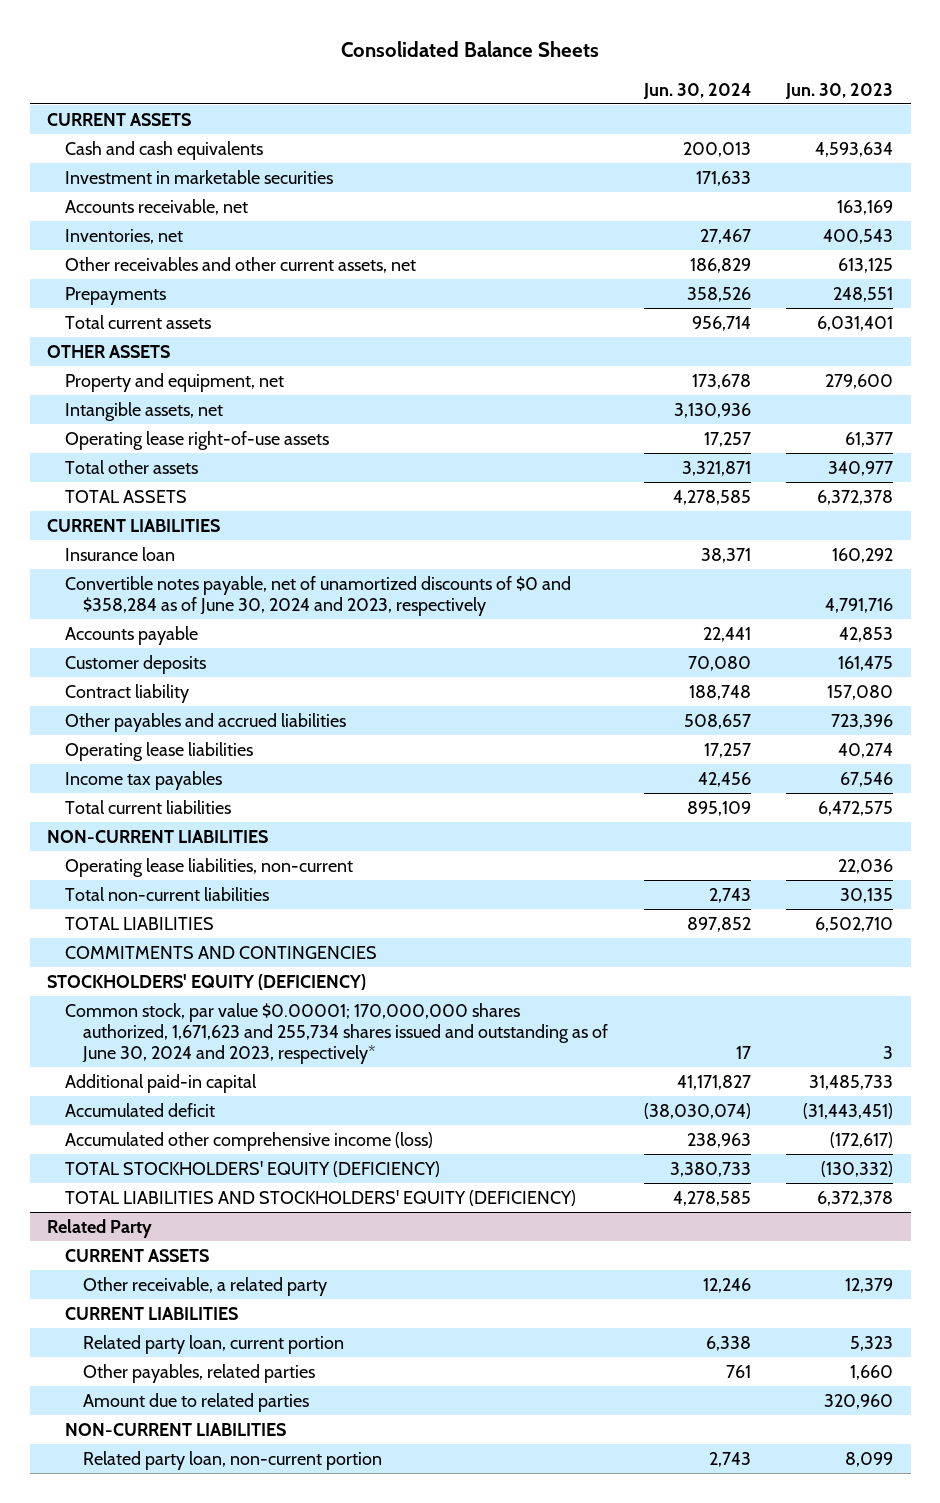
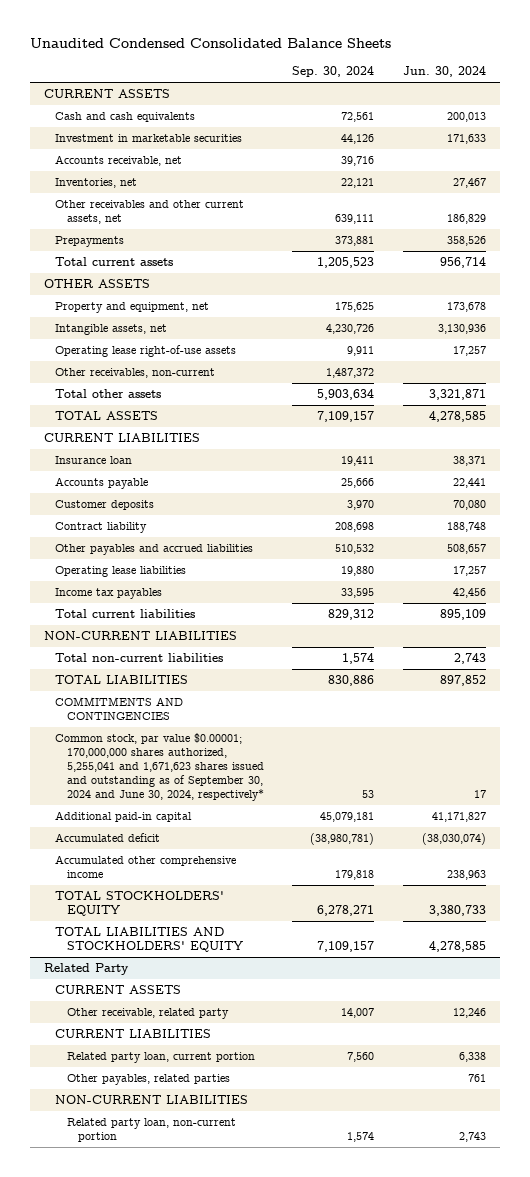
[341,41,600,58] Consolidated Balance Sheets -> [29,38,391,49] Unaudited Condensed Consolidated Balance Sheets
[785,82,894,99] Jun. 30, 2023 -> none
none -> [292,66,375,78] Sep. 30, 2024
none -> [55,368,216,379] Other receivables, non-current
[65,575,572,616] Convertible notes payable, net of unamortized discounts of $0 and $358,284 as of June 30, 2024 and 2023, respectively -> none
[65,857,354,877] Operating lease liabilities, non-current -> none
[47,973,367,990] STOCKHOLDERS' EQUITY (DEFICIENCY) -> none
[65,1002,609,1064] Common stock, par value $0.00001; 170,000,000 shares authorized, 1,671,623 and 255,734 shares issued and outstanding as of June 30, 2024 and 2023, respectively* -> [55,733,264,802] Common stock, par value $0.00001; 170,000,000 shares authorized, 5,255,041 and 1,671,623 shares issued and outstanding as of September 30, 2024 and June 30, 2024, respectively*
[65,1131,434,1151] Accumulated other comprehensive income (loss) -> [55,855,237,879] Accumulated other comprehensive income
[65,1160,441,1177] TOTAL STOCKHOLDERS' EQUITY (DEFICIENCY) -> [55,891,225,917] TOTAL STOCKHOLDERS' EQUITY
[65,1189,577,1206] TOTAL LIABILITIES AND STOCKHOLDERS' EQUITY (DEFICIENCY) -> [55,927,243,953] TOTAL LIABILITIES AND STOCKHOLDERS' EQUITY
[83,1276,328,1296] Other receivable, a related party -> [66,1008,229,1020] Other receivable, related party
[83,1392,310,1412] Amount due to related parties -> none

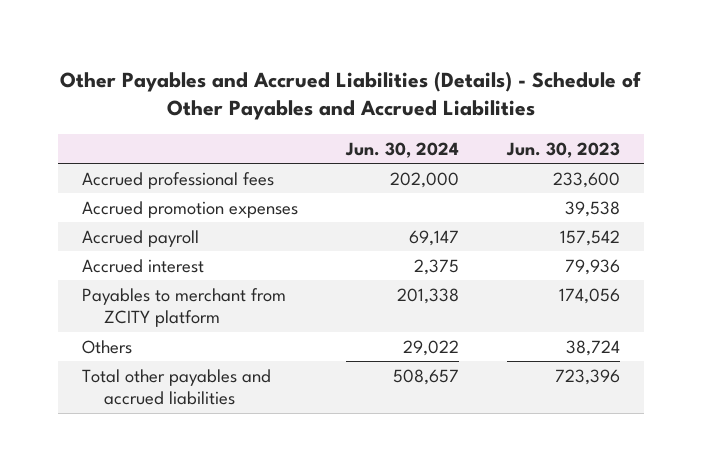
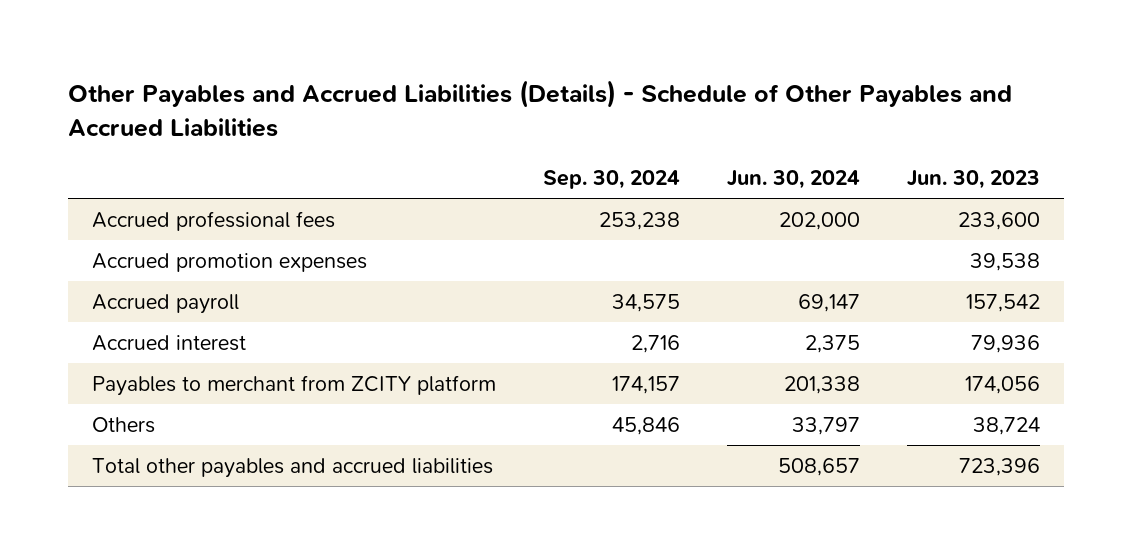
none -> [543,170,681,190] Sep. 30, 2024
[403,339,460,356] 29,022 -> [792,416,861,435] 33,797

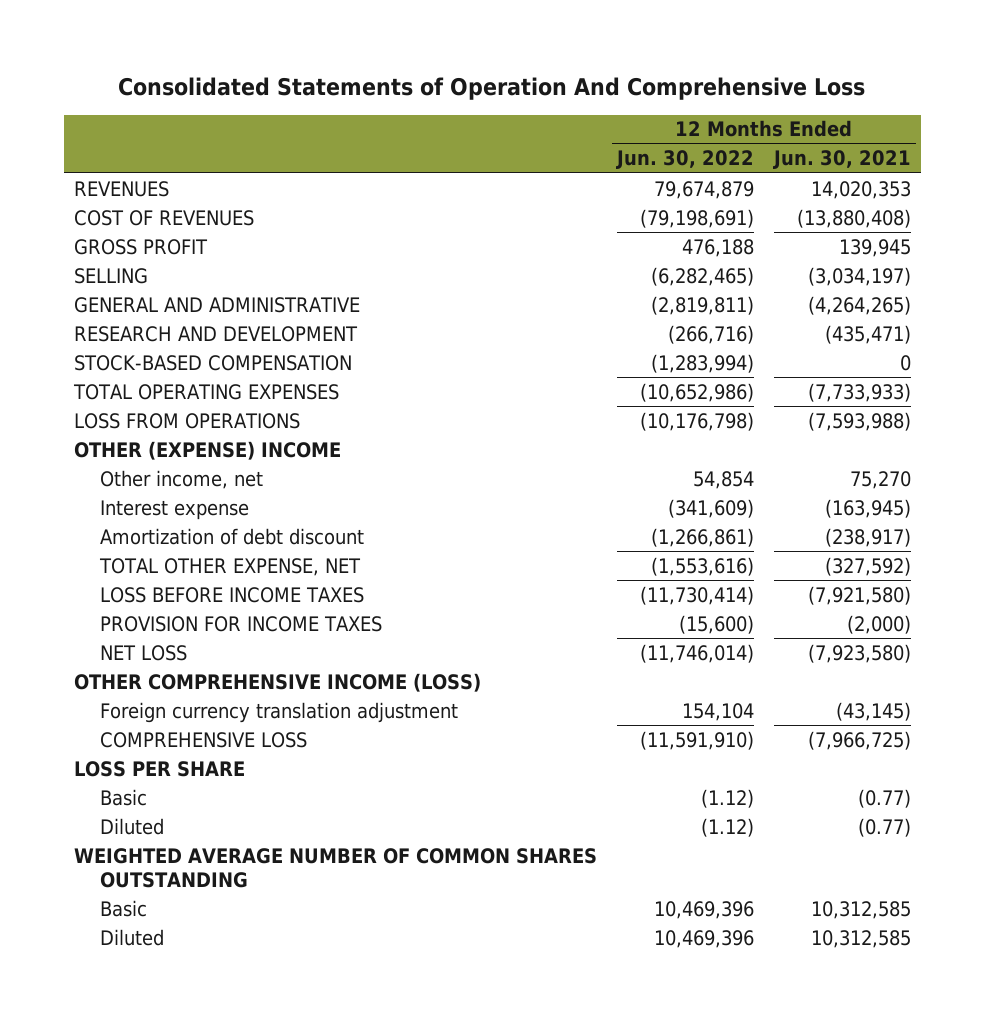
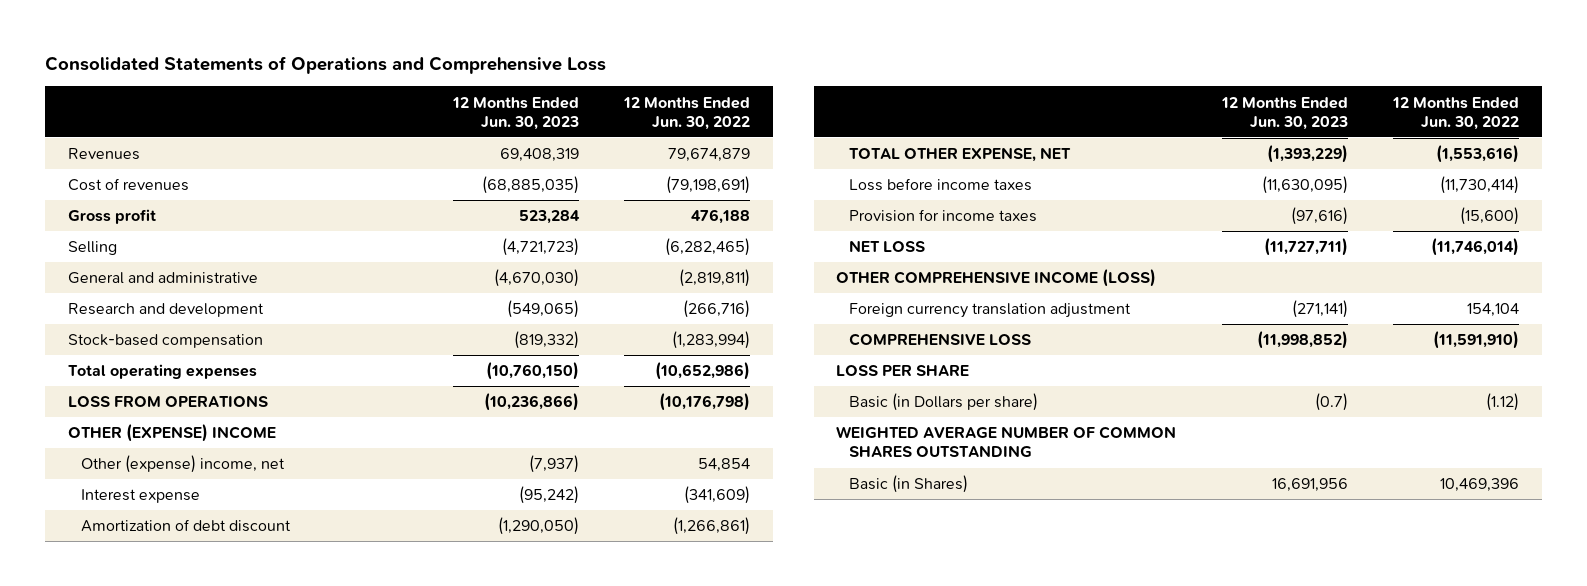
[118,76,866,100] Consolidated Statements of Operation And Comprehensive Loss -> [44,56,606,75] Consolidated Statements of Operations and Comprehensive Loss
[772,150,911,170] Jun. 30, 2021 -> none
none -> [452,96,580,130] 12 Months Ended Jun. 30, 2023
[74,180,170,197] REVENUES -> [67,148,140,161] Revenues
[74,209,255,226] COST OF REVENUES -> [67,178,189,192] Cost of revenues
[74,238,209,255] GROSS PROFIT -> [67,209,156,225] Gross profit
[74,267,149,284] SELLING -> [67,241,117,256] Selling
[74,296,361,313] GENERAL AND ADMINISTRATIVE -> [67,272,258,285] General and administrative
[74,325,359,342] RESEARCH AND DEVELOPMENT -> [67,303,264,318] Research and development
[74,354,353,371] STOCK-BASED COMPENSATION -> [67,334,263,349] Stock-based compensation
[73,383,340,400] TOTAL OPERATING EXPENSES -> [67,364,257,380] Total operating expenses
[99,469,263,489] Other income, net -> [80,455,285,474] Other (expense) income, net
[99,586,364,603] LOSS BEFORE INCOME TAXES -> [849,178,1033,192] Loss before income taxes
[99,615,382,632] PROVISION FOR INCOME TAXES -> [849,209,1038,223] Provision for income taxes
[99,817,164,835] Diluted -> none
[99,788,147,806] Basic -> [849,393,1039,412] Basic (in Dollars per share)
[99,928,164,946] Diluted -> none
[99,899,147,917] Basic -> [849,475,969,494] Basic (in Shares)

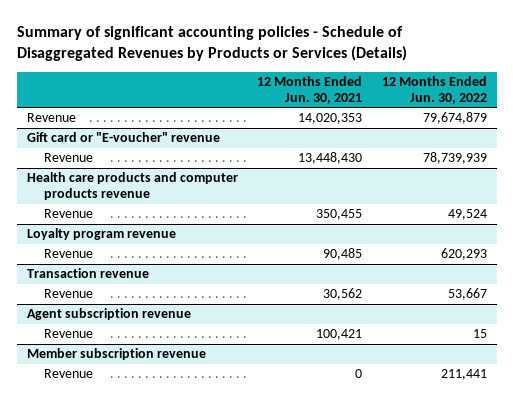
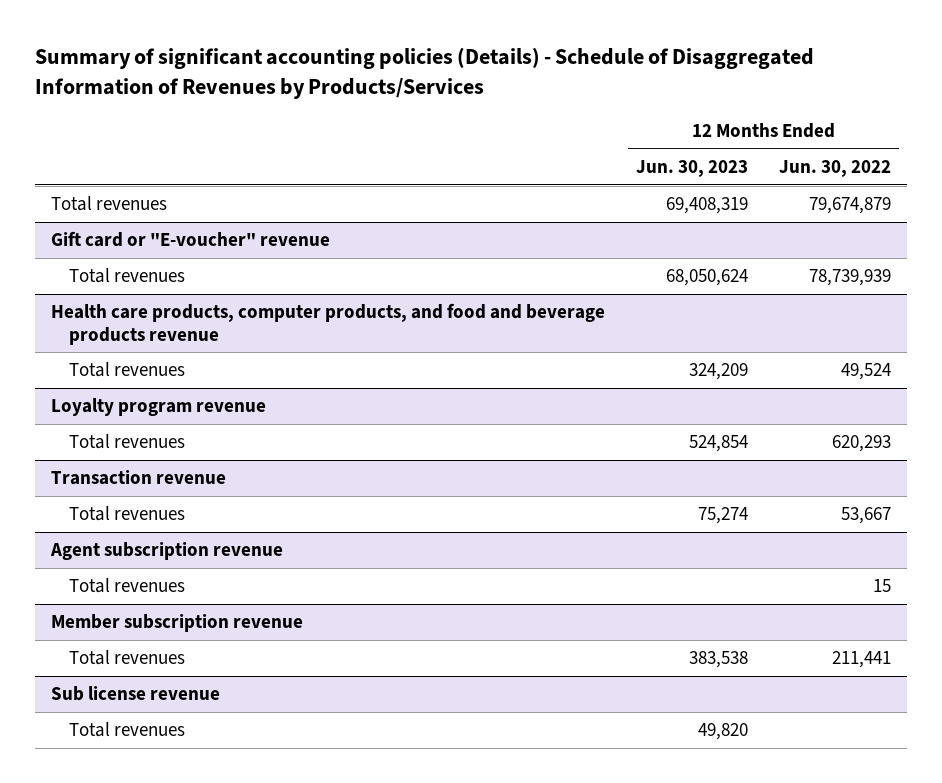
[16,26,407,62] Summary of significant accounting policies - Schedule of Disaggregated Revenues by Products or Services (Details) -> [34,47,814,99] Summary of significant accounting policies (Details) - Schedule of Disaggregated Information of Revenues by Products/Services
[257,75,363,104] 12 Months Ended Jun. 30, 2021 -> none
none -> [636,160,749,178] Jun. 30, 2023
[26,113,76,123] Revenue -> [50,196,167,212] Total revenues
[43,153,93,163] Revenue -> [69,268,186,284] Total revenues
[26,172,238,201] Health care products and computer products revenue -> [50,303,605,345] Health care products, computer products, and food and beverage products revenue
[43,209,93,219] Revenue -> [69,362,186,378] Total revenues
[43,249,93,259] Revenue -> [69,434,186,450] Total revenues
[43,289,93,299] Revenue -> [69,506,186,522] Total revenues
[43,329,93,339] Revenue -> [69,578,186,594] Total revenues
[43,369,93,379] Revenue -> [69,650,186,666] Total revenues
none -> [50,686,220,702] Sub license revenue
none -> [69,722,186,738] Total revenues

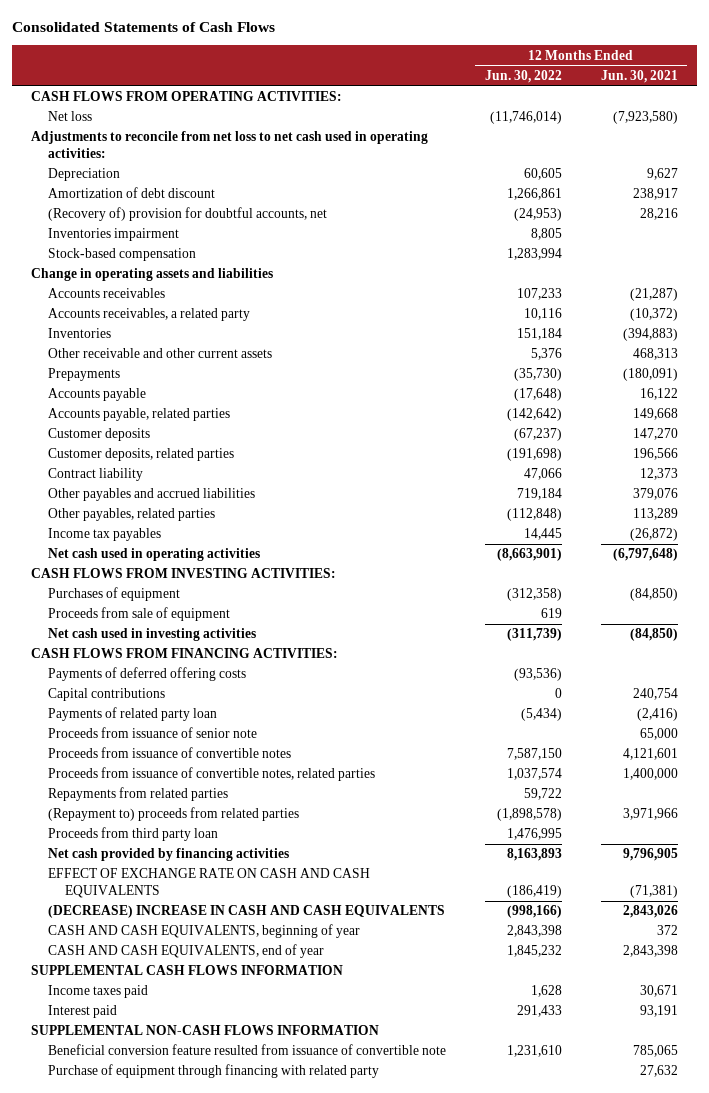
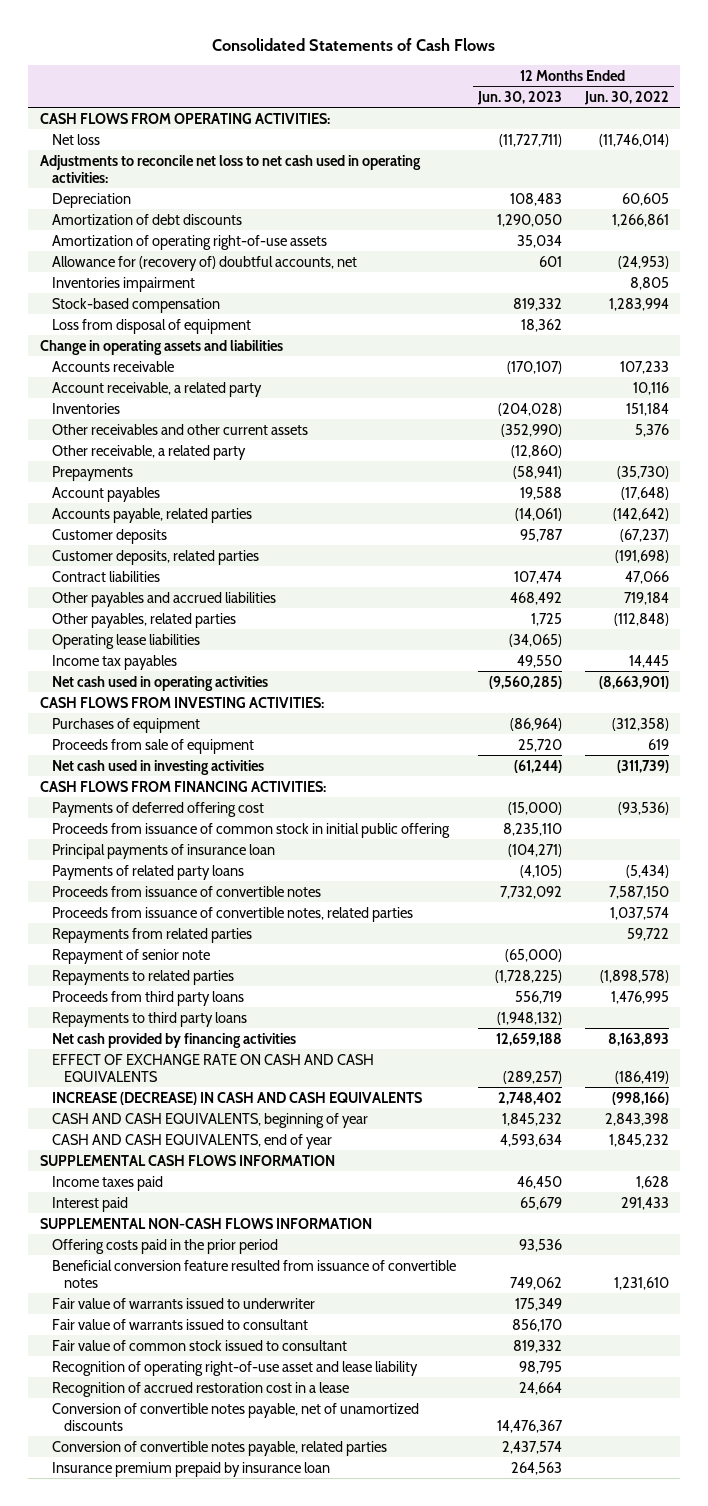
[600,70,678,84] Jun. 30, 2021 -> none
none -> [477,90,563,105] Jun. 30, 2023
[30,131,428,158] Adjustments to reconcile from net loss to net cash used in operating activities: -> [39,154,421,183] Adjustments to reconcile net loss to net cash used in operating activities:
[48,187,216,199] Amortization of debt discount -> [51,213,242,225] Amortization of debt discounts
none -> [51,234,327,250] Amortization of operating right-of-use assets
[48,207,328,222] (Recovery of) provision for doubtful accounts, net -> [51,255,357,271] Allowance for (recovery of) doubtful accounts, net
none -> [51,318,251,334] Loss from disposal of equipment
[48,288,166,299] Accounts receivables -> [51,360,174,372] Accounts receivable
[48,308,251,322] Accounts receivables, a related party -> [51,381,262,397] Account receivable, a related party
[48,348,273,359] Other receivable and other current assets -> [51,423,308,435] Other receivables and other current assets
none -> [51,444,246,460] Other receivable, a related party
[48,388,147,402] Accounts payable -> [51,486,160,502] Account payables
[48,468,144,482] Contract liability -> [51,570,160,582] Contract liabilities
none -> [51,633,200,649] Operating lease liabilities
[48,688,166,702] Capital contributions -> none
[48,727,258,739] Proceeds from issuance of senior note -> none
[48,667,247,682] Payments of deferred offering costs -> [51,801,264,817] Payments of deferred offering cost
none -> [51,822,450,838] Proceeds from issuance of common stock in initial public offering
none -> [51,843,275,859] Principal payments of insurance loan
[48,707,218,722] Payments of related party loan -> [51,864,244,880] Payments of related party loans
none -> [51,948,210,964] Repayment of senior note
[48,807,300,822] (Repayment to) proceeds from related parties -> [51,969,234,985] Repayments to related parties
[48,827,219,842] Proceeds from third party loan -> [51,990,244,1006] Proceeds from third party loans
none -> [51,1011,247,1027] Repayments to third party loans
[48,905,446,919] (DECREASE) INCREASE IN CASH AND CASH EQUIVALENTS -> [51,1091,422,1105] INCREASE (DECREASE) IN CASH AND CASH EQUIVALENTS
[48,1064,380,1079] Purchase of equipment through financing with related party -> none
none -> [51,1238,278,1254] Offering costs paid in the prior period
[48,1044,447,1056] Beneficial conversion feature resulted from issuance of convertible note -> [51,1259,456,1288] Beneficial conversion feature resulted from issuance of convertible notes
none -> [51,1297,315,1309] Fair value of warrants issued to underwriter
none -> [51,1318,308,1330] Fair value of warrants issued to consultant
none -> [51,1339,347,1351] Fair value of common stock issued to consultant
none -> [51,1360,418,1376] Recognition of operating right-of-use asset and lease liability
none -> [51,1381,349,1397] Recognition of accrued restoration cost in a lease
none -> [51,1402,419,1431] Conversion of convertible notes payable, net of unamortized discounts
none -> [51,1440,387,1456] Conversion of convertible notes payable, related parties
none -> [51,1461,330,1477] Insurance premium prepaid by insurance loan

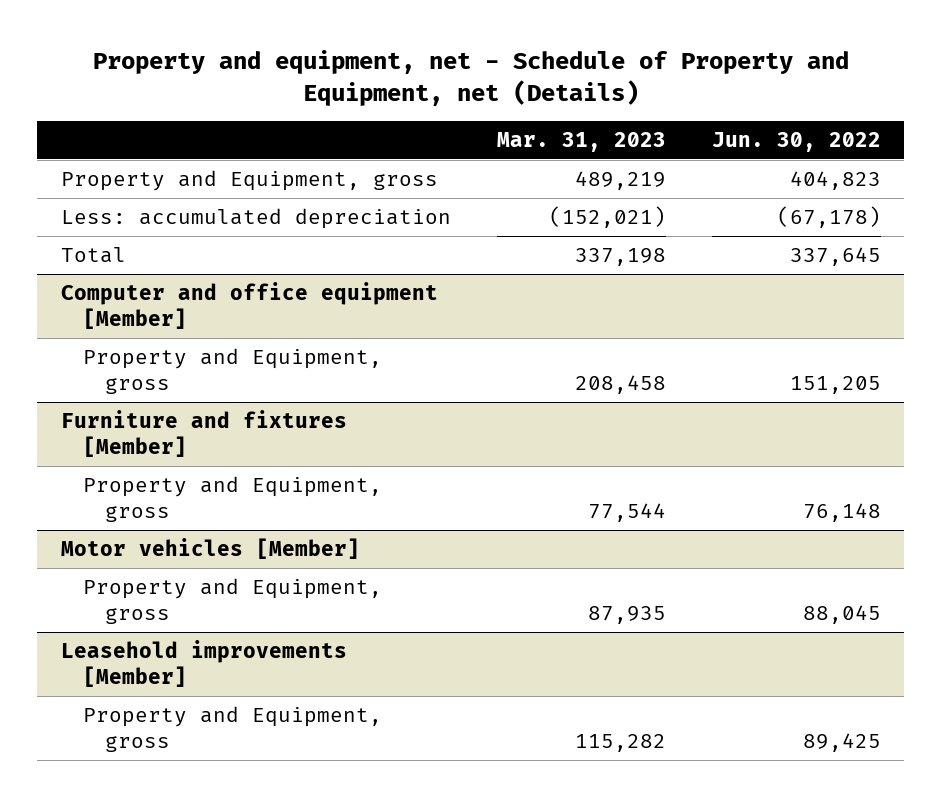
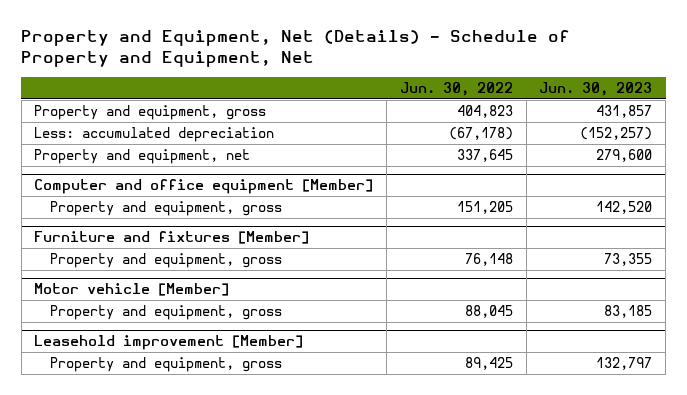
[92,50,849,106] Property and equipment, net - Schedule of Property and Equipment, net (Details) -> [21,30,571,68] Property and Equipment, Net (Details) - Schedule of Property and Equipment, Net
[496,132,666,153] Mar. 31, 2023 -> none
none -> [539,82,653,97] Jun. 30, 2023
[60,170,438,192] Property and Equipment, gross -> [34,105,267,121] Property and equipment, gross
[60,247,126,264] Total -> [34,149,251,165] Property and equipment, net
[82,348,382,395] Property and Equipment, gross -> [50,201,283,217] Property and equipment, gross
[82,476,382,523] Property and Equipment, gross -> [50,253,283,269] Property and equipment, gross
[60,538,360,560] Motor vehicles [Member] -> [34,283,230,297] Motor vehicle [Member]
[82,578,382,625] Property and Equipment, gross -> [50,305,283,321] Property and equipment, gross
[60,640,347,688] Leasehold improvements [Member] -> [34,335,304,351] Leasehold improvement [Member]
[82,706,382,753] Property and Equipment, gross -> [50,357,283,373] Property and equipment, gross

